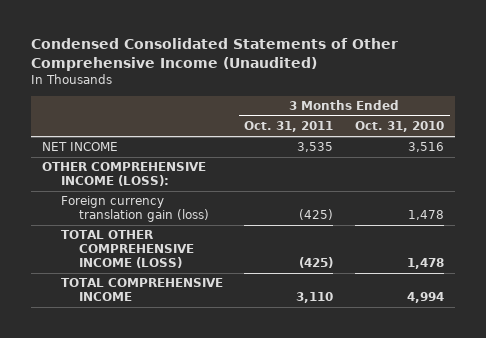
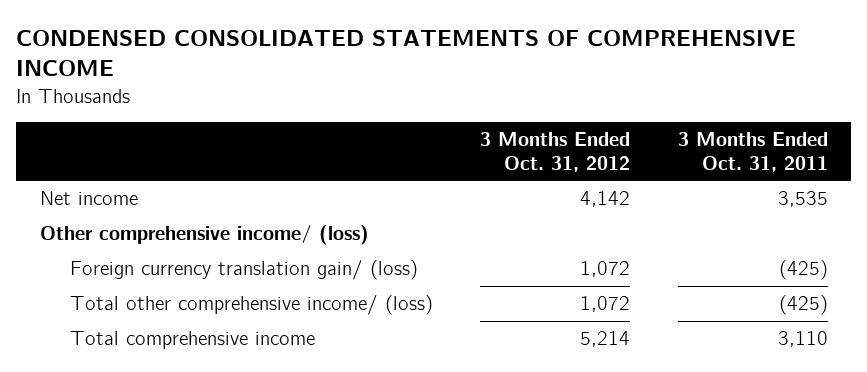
[31,38,399,71] Condensed Consolidated Statements of Other Comprehensive Income (Unaudited) -> [15,30,796,77] CONDENSED CONSOLIDATED STATEMENTS OF COMPREHENSIVE INCOME
[355,121,445,133] Oct. 31, 2010 -> none
none -> [480,132,631,172] 3 Months Ended Oct. 31, 2012
[41,142,118,152] NET INCOME -> [39,191,138,206] Net income
[41,162,206,187] OTHER COMPREHENSIVE INCOME (LOSS): -> [39,225,369,246] Other comprehensive income/ (loss)
[60,196,210,223] Foreign currency translation gain (loss) -> [70,260,419,281] Foreign currency translation gain/ (loss)
[60,230,195,269] TOTAL OTHER COMPREHENSIVE INCOME (LOSS) -> [70,295,434,316] Total other comprehensive income/ (loss)
[60,278,223,302] TOTAL COMPREHENSIVE INCOME -> [70,331,316,350] Total comprehensive income

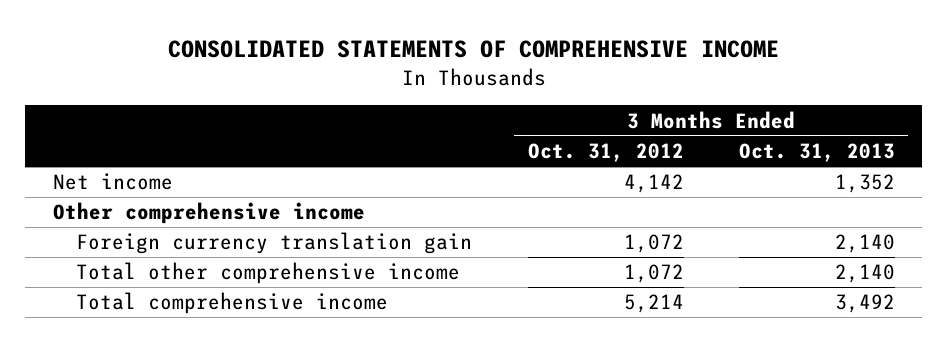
[15,30,796,77] CONDENSED CONSOLIDATED STATEMENTS OF COMPREHENSIVE INCOME -> [167,39,779,58] CONSOLIDATED STATEMENTS OF COMPREHENSIVE INCOME
[677,132,828,172] 3 Months Ended Oct. 31, 2011 -> none
none -> [738,143,895,163] Oct. 31, 2013
[39,225,369,246] Other comprehensive income/ (loss) -> [52,202,365,225] Other comprehensive income
[70,260,419,281] Foreign currency translation gain/ (loss) -> [76,232,473,255] Foreign currency translation gain
[70,295,434,316] Total other comprehensive income/ (loss) -> [76,262,461,285] Total other comprehensive income

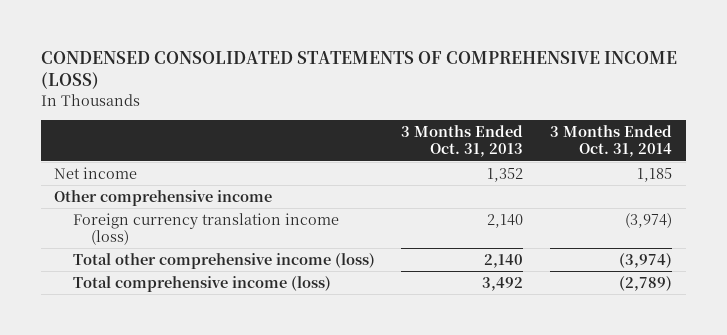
[167,39,779,58] CONSOLIDATED STATEMENTS OF COMPREHENSIVE INCOME -> [40,50,677,90] CONDENSED CONSOLIDATED STATEMENTS OF COMPREHENSIVE INCOME (LOSS)
[527,143,684,163] Oct. 31, 2012 -> none
none -> [550,125,673,158] 3 Months Ended Oct. 31, 2014
[76,232,473,255] Foreign currency translation gain -> [72,213,339,245] Foreign currency translation income (loss)
[76,262,461,285] Total other comprehensive income -> [72,253,375,270] Total other comprehensive income (loss)
[76,292,389,315] Total comprehensive income -> [72,276,331,293] Total comprehensive income (loss)

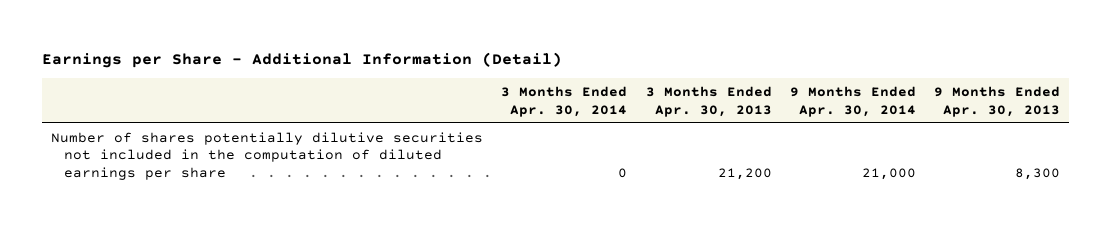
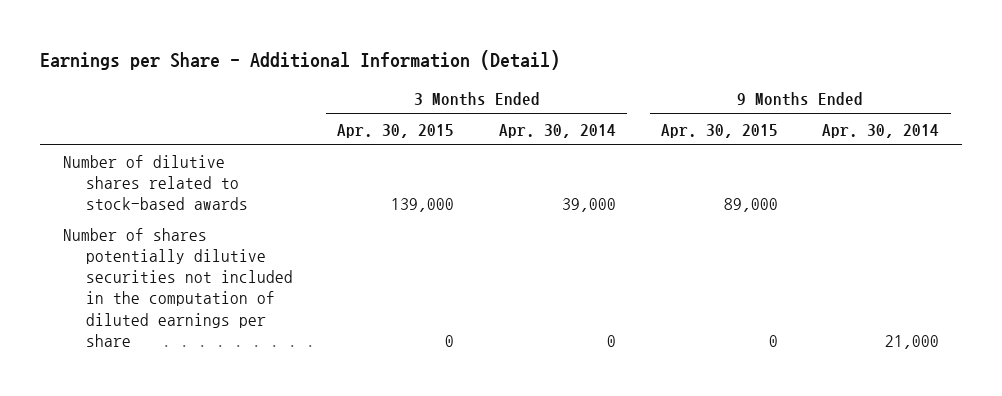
[645,86,772,117] 3 Months Ended Apr. 30, 2013 -> none
[934,86,1061,117] 9 Months Ended Apr. 30, 2013 -> none
none -> [337,123,455,138] Apr. 30, 2015
none -> [660,123,778,138] Apr. 30, 2015
none -> [62,154,248,211] Number of dilutive shares related to stock-based awards

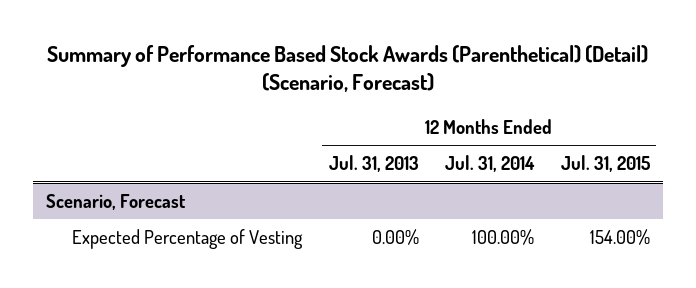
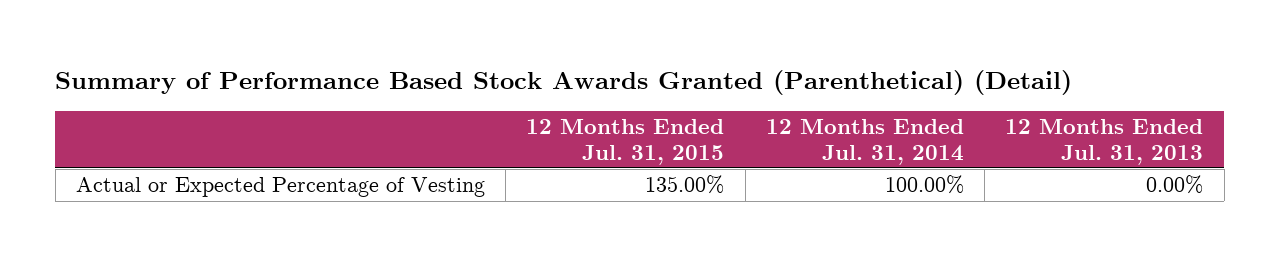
[46,44,648,93] Summary of Performance Based Stock Awards (Parenthetical) (Detail) (Scenario, Forecast) -> [55,69,1073,95] Summary of Performance Based Stock Awards Granted (Parenthetical) (Detail)
[46,193,187,210] Scenario, Forecast -> none
[72,228,304,249] Expected Percentage of Vesting -> [75,177,485,198] Actual or Expected Percentage of Vesting
[589,228,650,245] 154.00% -> [645,175,725,195] 135.00%

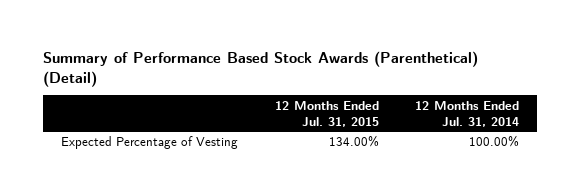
[55,69,1073,95] Summary of Performance Based Stock Awards Granted (Parenthetical) (Detail) -> [43,50,479,87] Summary of Performance Based Stock Awards (Parenthetical) (Detail)
[1005,118,1204,165] 12 Months Ended Jul. 31, 2013 -> none
[75,177,485,198] Actual or Expected Percentage of Vesting -> [61,136,239,150] Expected Percentage of Vesting
[645,175,725,195] 135.00% -> [328,135,379,148] 134.00%

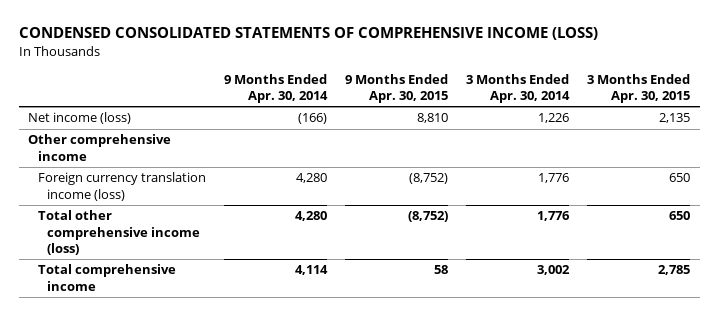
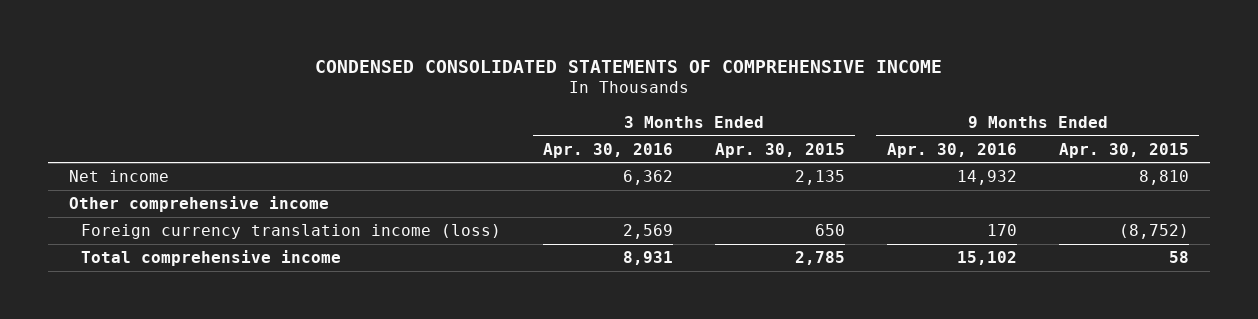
[18,27,598,41] CONDENSED CONSOLIDATED STATEMENTS OF COMPREHENSIVE INCOME (LOSS) -> [314,59,942,73] CONDENSED CONSOLIDATED STATEMENTS OF COMPREHENSIVE INCOME
[223,73,328,103] 9 Months Ended Apr. 30, 2014 -> none
[466,73,571,103] 3 Months Ended Apr. 30, 2014 -> none
none -> [543,142,674,158] Apr. 30, 2016
none -> [886,142,1017,158] Apr. 30, 2016
[27,112,131,125] Net income (loss) -> [69,170,170,183] Net income
[37,210,201,255] Total other comprehensive income (loss) -> none

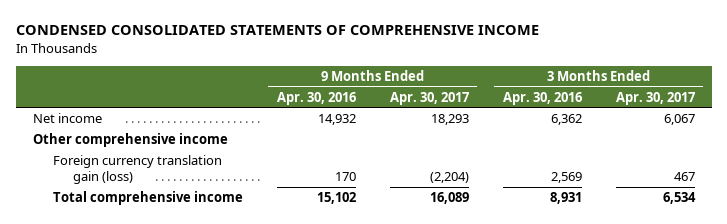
[715,142,846,158] Apr. 30, 2015 -> none
[1058,142,1189,158] Apr. 30, 2015 -> none
none -> [389,91,469,105] Apr. 30, 2017
none -> [615,91,695,105] Apr. 30, 2017
[81,224,502,240] Foreign currency translation income (loss) -> [52,155,222,184] Foreign currency translation gain (loss)

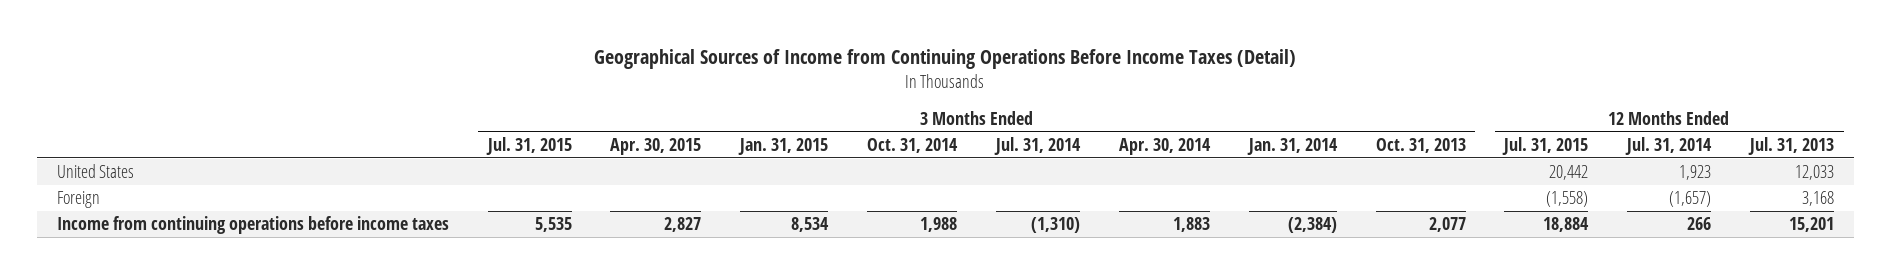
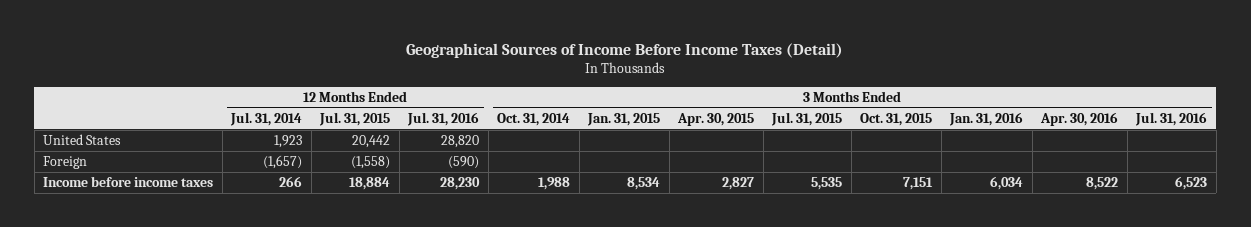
[594,49,1297,70] Geographical Sources of Income from Continuing Operations Before Income Taxes (Detail) -> [406,43,844,59] Geographical Sources of Income Before Income Taxes (Detail)
[993,137,1081,156] Jul. 31, 2014 -> none
[1118,138,1211,156] Apr. 30, 2014 -> none
[1246,138,1338,156] Jan. 31, 2014 -> none
[1375,138,1466,154] Oct. 31, 2013 -> none
[1748,137,1835,156] Jul. 31, 2013 -> none
none -> [407,111,480,126] Jul. 31, 2016
none -> [860,112,933,126] Oct. 31, 2015
none -> [949,111,1024,126] Jan. 31, 2016
none -> [1040,111,1119,126] Apr. 30, 2016
none -> [1135,111,1208,126] Jul. 31, 2016
[56,216,449,235] Income from continuing operations before income taxes -> [43,175,214,187] Income before income taxes

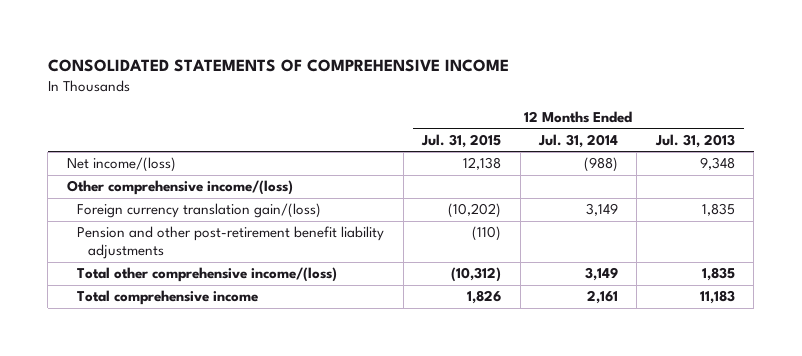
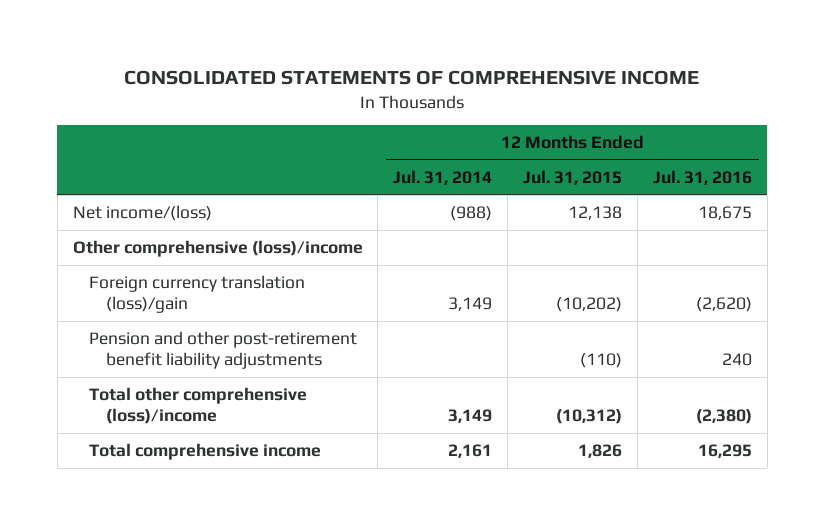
[654,133,735,148] Jul. 31, 2013 -> none
none -> [652,169,752,185] Jul. 31, 2016
[66,180,293,196] Other comprehensive income/(loss) -> [72,239,363,257] Other comprehensive (loss)/income
[77,203,322,219] Foreign currency translation gain/(loss) -> [89,274,306,314] Foreign currency translation (loss)/gain
[77,267,338,283] Total other comprehensive income/(loss) -> [89,386,308,425] Total other comprehensive (loss)/income

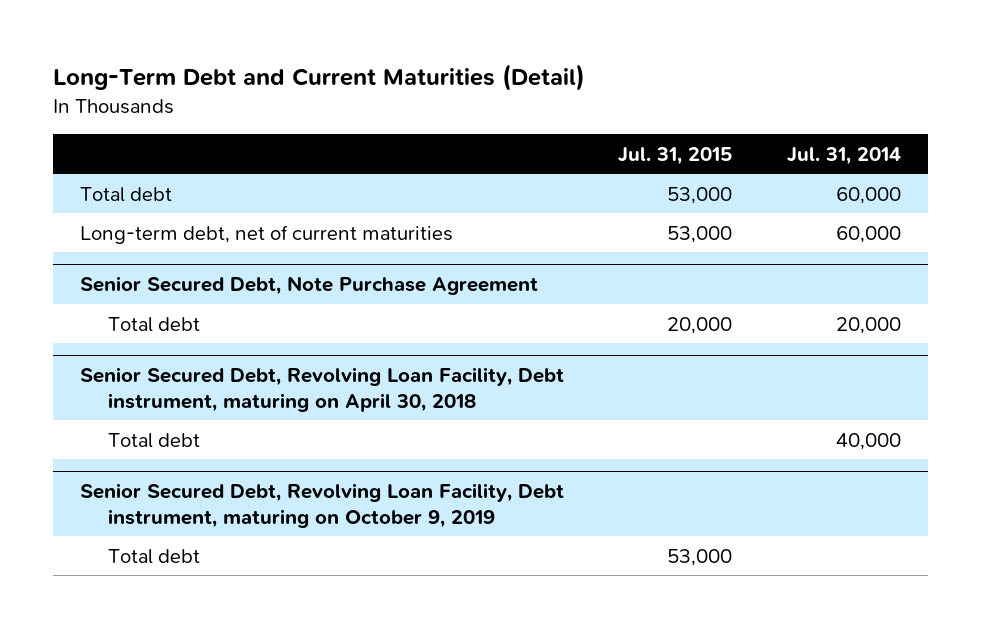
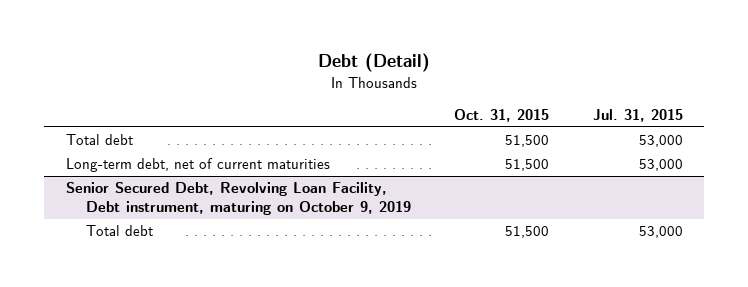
[52,63,585,91] Long-Term Debt and Current Maturities (Detail) -> [318,53,431,73] Debt (Detail)
[786,146,901,165] Jul. 31, 2014 -> none
none -> [454,109,550,123] Oct. 31, 2015
[80,276,539,296] Senior Secured Debt, Note Purchase Agreement -> none
[108,316,201,332] Total debt -> none
[80,367,565,412] Senior Secured Debt, Revolving Loan Facility, Debt instrument, maturing on April 30, 2018 -> none
[108,432,201,448] Total debt -> none

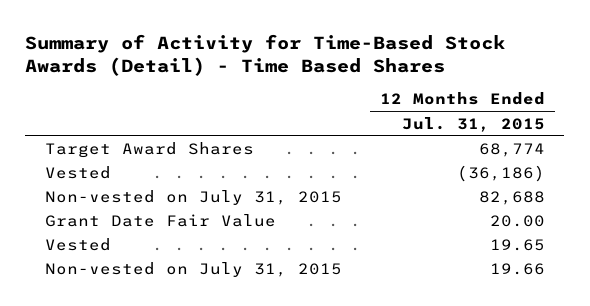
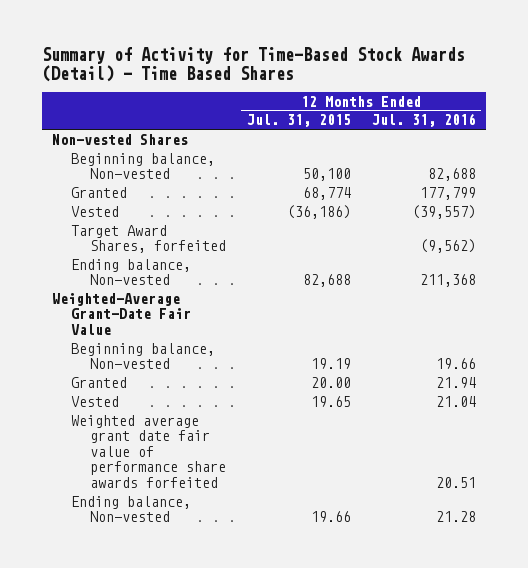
none -> [371,113,476,128] Jul. 31, 2016
none -> [52,133,189,145] Non-vested Shares
none -> [71,152,216,180] Beginning balance, Non-vested
[44,142,254,159] Target Award Shares -> [71,186,128,198] Granted
none -> [71,224,226,254] Target Award Shares, forfeited
[44,190,342,206] Non-vested on July 31, 2015 -> [71,258,192,286] Ending balance, Non-vested
none -> [52,292,192,335] Weighted-Average Grant-Date Fair Value
none -> [71,342,216,370] Beginning balance, Non-vested
[44,214,276,228] Grant Date Fair Value -> [71,376,128,388] Granted
none -> [71,414,226,488] Weighted average grant date fair value of performance share awards forfeited
[44,262,342,278] Non-vested on July 31, 2015 -> [71,495,192,523] Ending balance, Non-vested

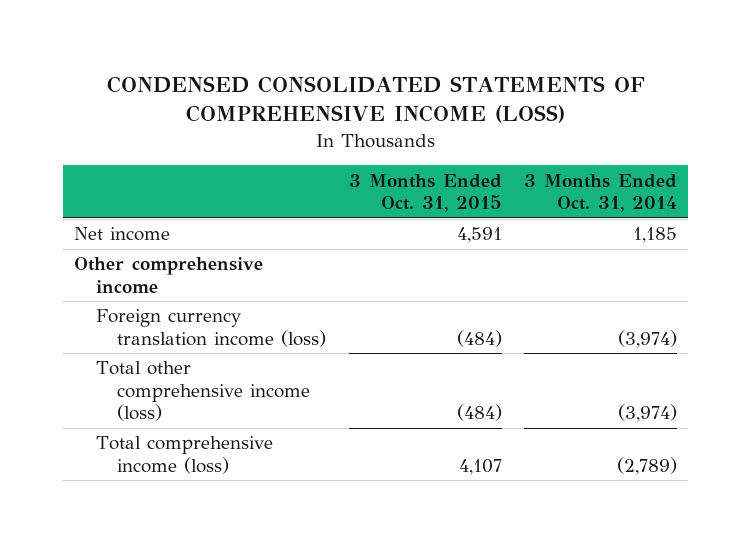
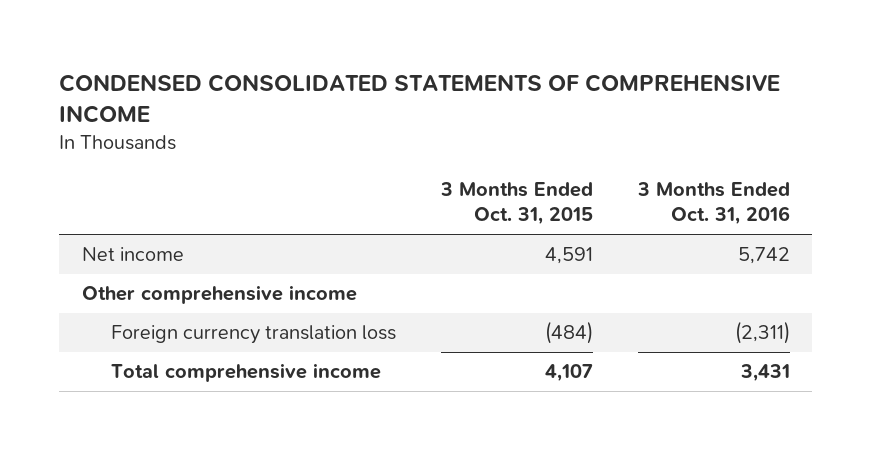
[106,76,645,124] CONDENSED CONSOLIDATED STATEMENTS OF COMPREHENSIVE INCOME (LOSS) -> [59,73,781,123] CONDENSED CONSOLIDATED STATEMENTS OF COMPREHENSIVE INCOME
[524,173,678,213] 3 Months Ended Oct. 31, 2014 -> none
none -> [636,181,790,226] 3 Months Ended Oct. 31, 2016
[95,361,311,422] Total other comprehensive income (loss) -> none
[95,309,327,347] Foreign currency translation income (loss) -> [110,325,396,345] Foreign currency translation loss
[95,436,273,474] Total comprehensive income (loss) -> [110,363,381,383] Total comprehensive income

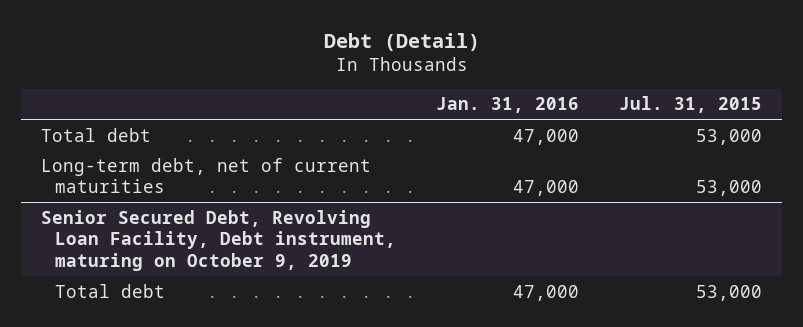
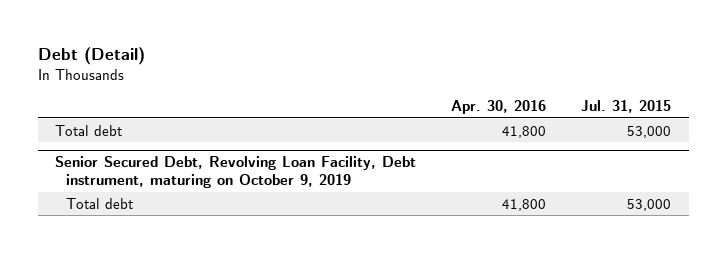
[436,97,580,114] Jan. 31, 2016 -> none
none -> [451,100,547,115] Apr. 30, 2016
[40,157,371,194] Long-term debt, net of current maturities -> none

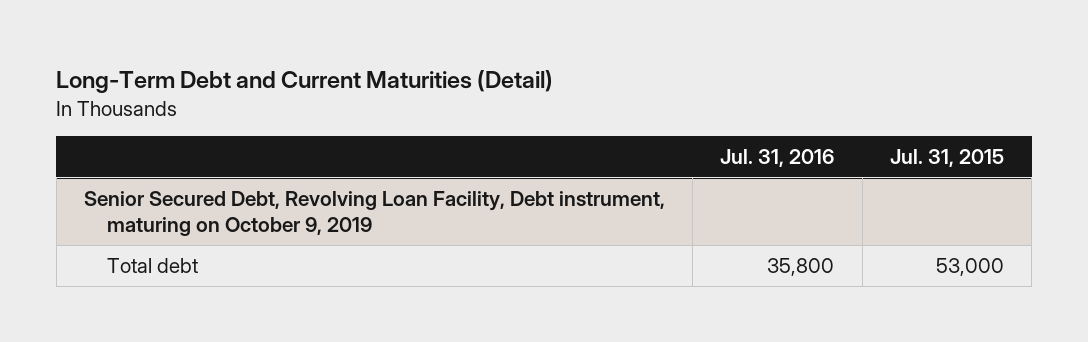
[37,47,145,66] Debt (Detail) -> [56,69,554,93] Long-Term Debt and Current Maturities (Detail)
[451,100,547,115] Apr. 30, 2016 -> none
none -> [720,148,835,167] Jul. 31, 2016
[55,124,123,136] Total debt -> none

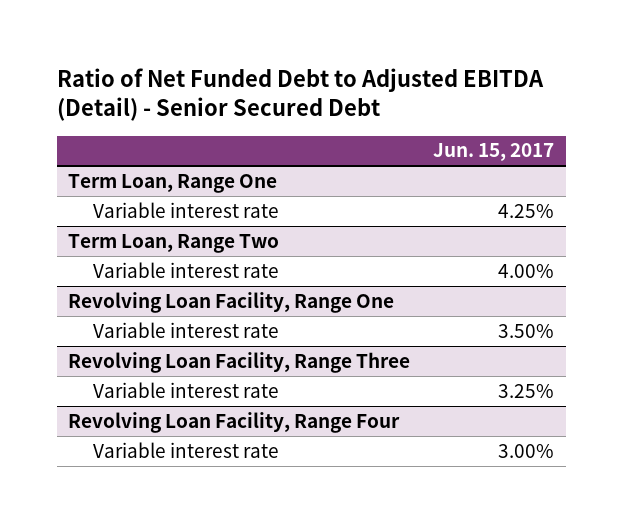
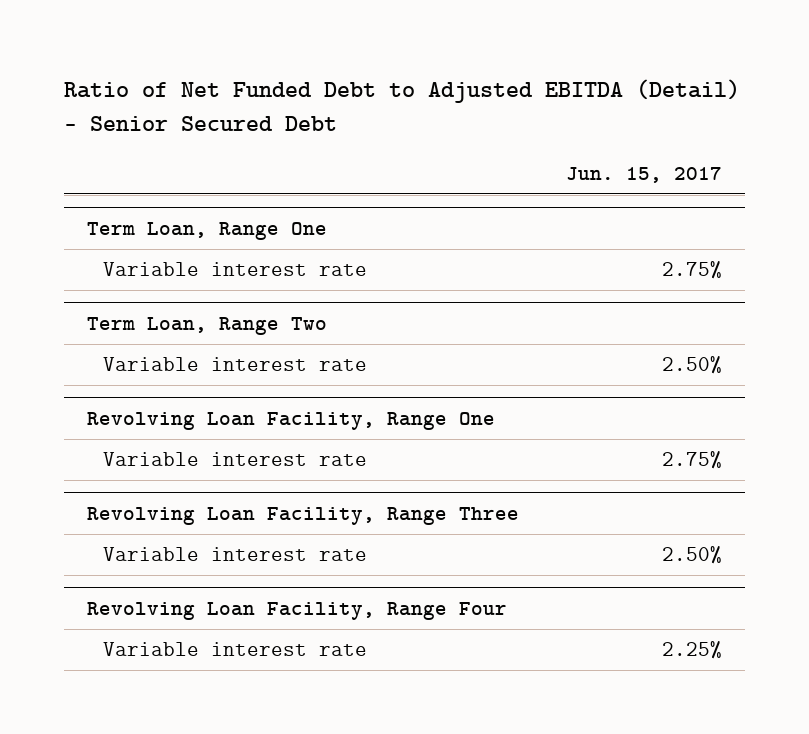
[498,203,555,218] 4.25% -> [661,261,722,280] 2.75%
[498,263,555,278] 4.00% -> [661,356,722,375] 2.50%
[498,323,555,338] 3.50% -> [661,451,722,470] 2.75%
[498,383,555,398] 3.25% -> [661,546,722,565] 2.50%
[498,443,555,458] 3.00% -> [661,641,722,660] 2.25%

